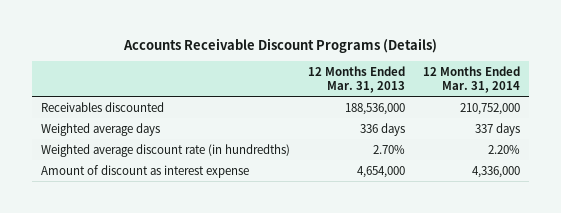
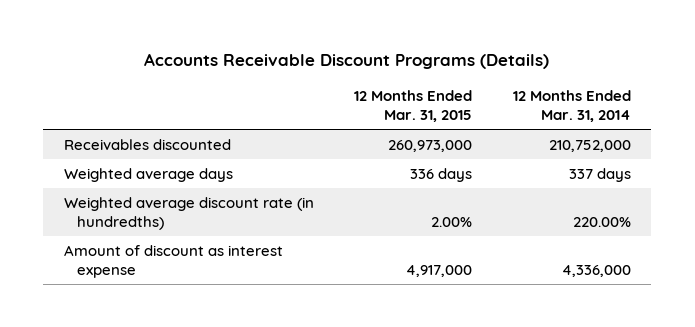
[308,66,406,93] 12 Months Ended Mar. 31, 2013 -> none
none -> [354,89,473,122] 12 Months Ended Mar. 31, 2015
[488,144,521,154] 2.20% -> [573,216,632,227] 220.00%

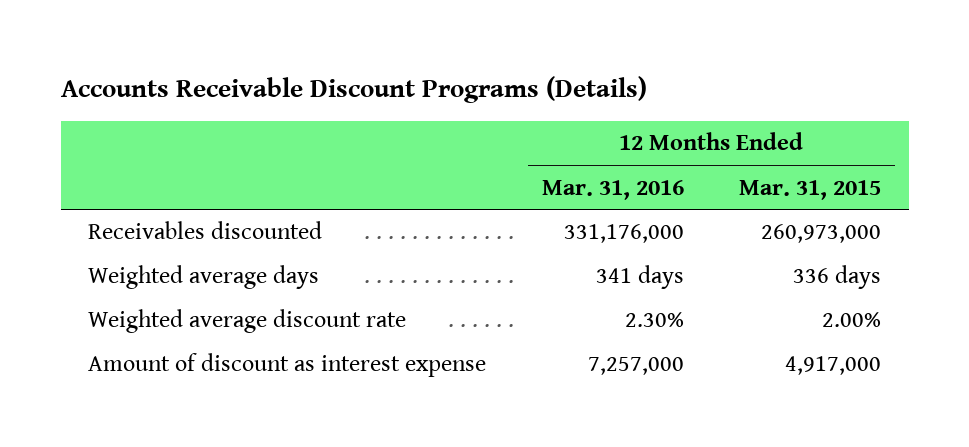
[513,89,632,122] 12 Months Ended Mar. 31, 2014 -> none
none -> [541,179,684,200] Mar. 31, 2016
[63,196,314,230] Weighted average discount rate (in hundredths) -> [88,309,407,334] Weighted average discount rate

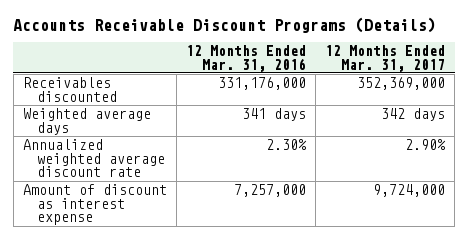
[739,179,882,200] Mar. 31, 2015 -> none
none -> [325,44,446,72] 12 Months Ended Mar. 31, 2017
[88,309,407,334] Weighted average discount rate -> [22,138,165,178] Annualized weighted average discount rate

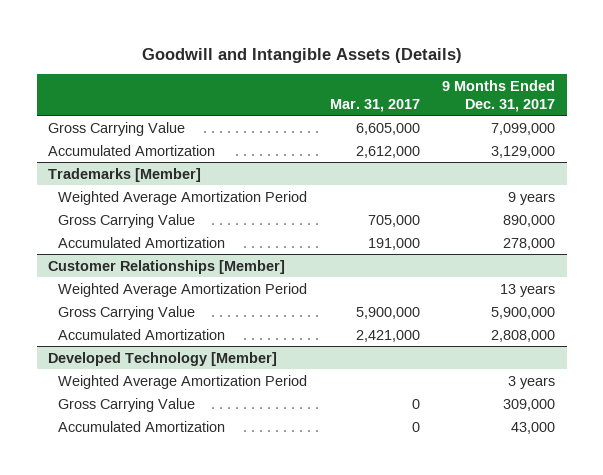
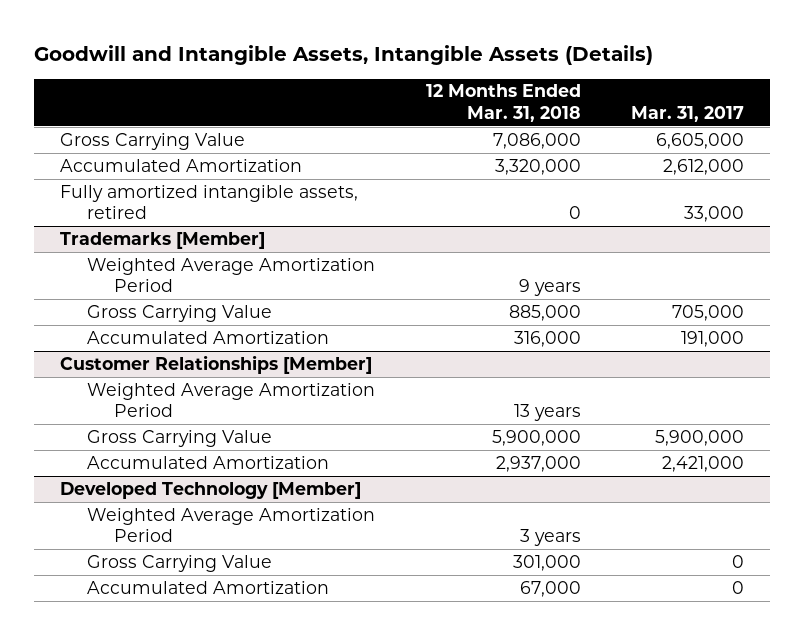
[141,47,462,63] Goodwill and Intangible Assets (Details) -> [34,45,654,66] Goodwill and Intangible Assets, Intangible Assets (Details)
[442,79,556,112] 9 Months Ended Dec. 31, 2017 -> none
none -> [425,84,581,122] 12 Months Ended Mar. 31, 2018
none -> [59,184,358,220] Fully amortized intangible assets, retired

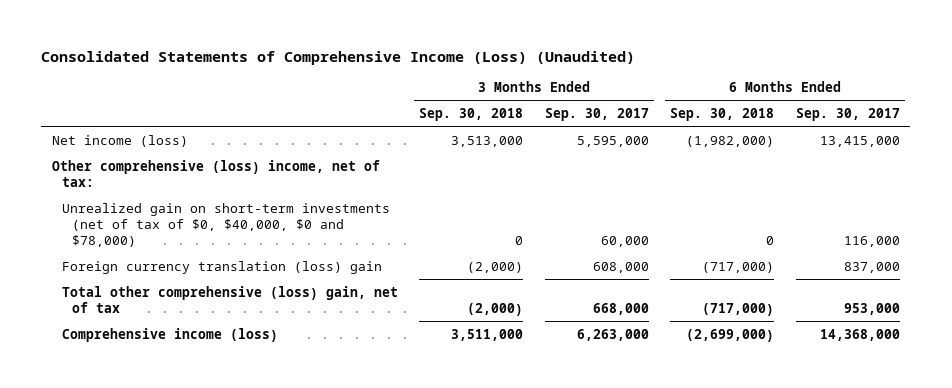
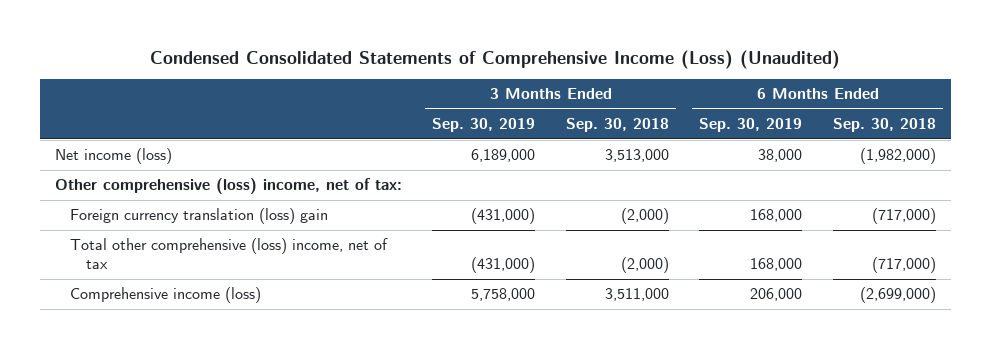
[41,50,636,65] Consolidated Statements of Comprehensive Income (Loss) (Unaudited) -> [150,49,841,69] Condensed Consolidated Statements of Comprehensive Income (Loss) (Unaudited)
[544,108,649,122] Sep. 30, 2017 -> none
[795,108,900,122] Sep. 30, 2017 -> none
none -> [432,118,536,133] Sep. 30, 2019
none -> [699,118,803,133] Sep. 30, 2019
[62,202,391,247] Unrealized gain on short-term investments (net of tax of $0, $40,000, $0 and $78,000) -> none
[62,285,399,313] Total other comprehensive (loss) gain, net of tax -> [70,238,389,269] Total other comprehensive (loss) income, net of tax

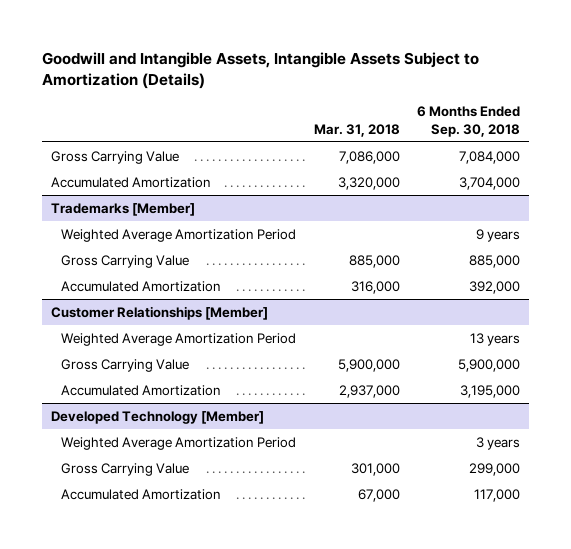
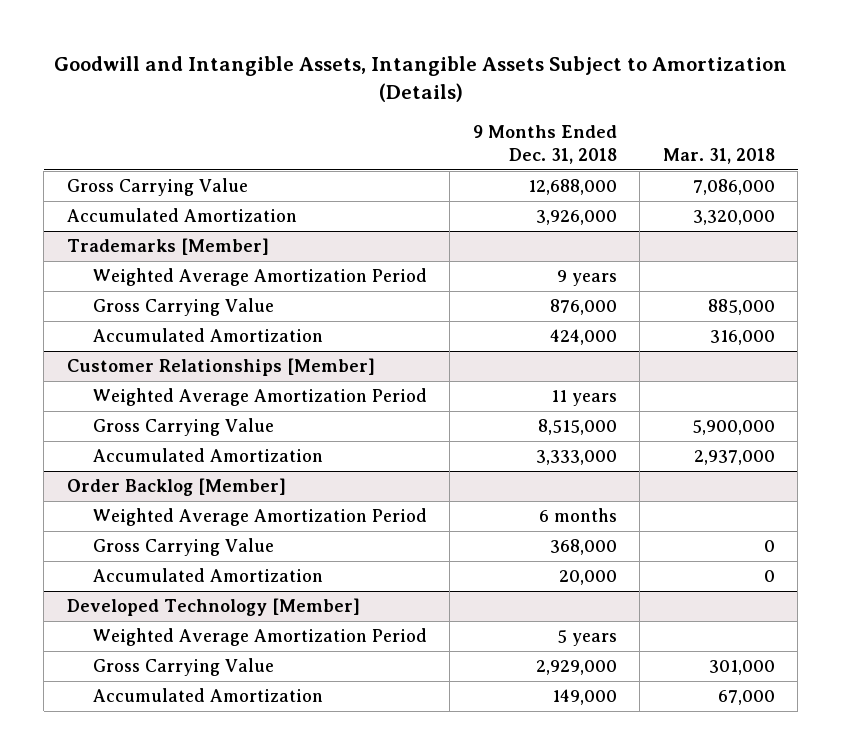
[417,106,521,137] 6 Months Ended Sep. 30, 2018 -> none
none -> [472,125,617,164] 9 Months Ended Dec. 31, 2018
none -> [66,478,286,497] Order Backlog [Member]
none -> [92,508,427,527] Weighted Average Amortization Period
none -> [92,538,274,557] Gross Carrying Value
none -> [92,568,323,583] Accumulated Amortization

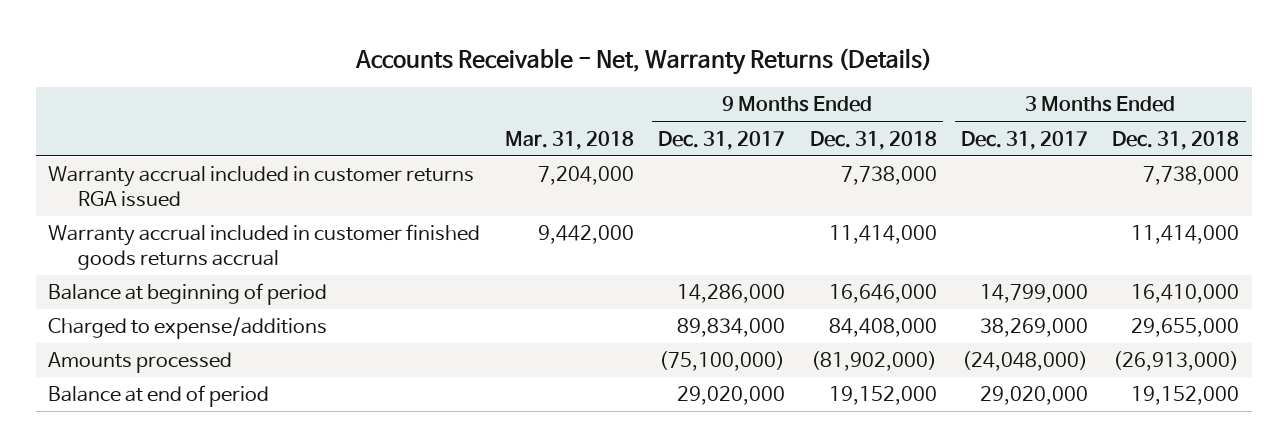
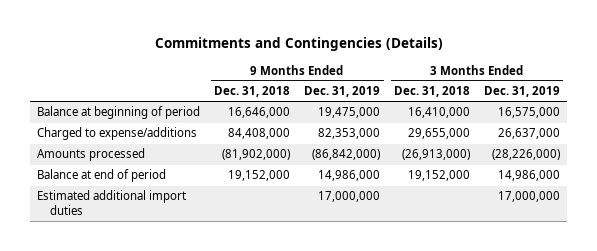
[354,48,932,76] Accounts Receivable - Net, Warranty Returns (Details) -> [154,37,443,52] Commitments and Contingencies (Details)
[504,130,634,150] Mar. 31, 2018 -> none
[658,130,786,150] Dec. 31, 2017 -> none
[961,130,1089,150] Dec. 31, 2017 -> none
none -> [304,86,381,98] Dec. 31, 2019
none -> [484,86,561,98] Dec. 31, 2019
[48,166,475,207] Warranty accrual included in customer returns RGA issued -> none
[48,224,481,270] Warranty accrual included in customer finished goods returns accrual -> none
none -> [37,190,187,216] Estimated additional import duties

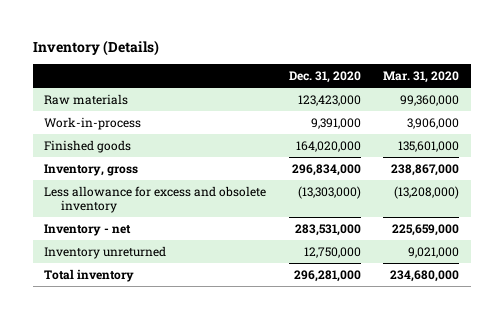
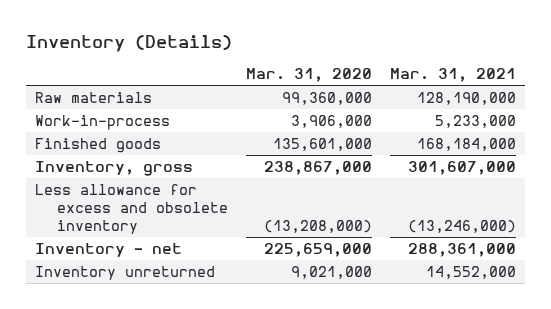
[288,71,361,84] Dec. 31, 2020 -> none
none -> [390,68,517,83] Mar. 31, 2021
[44,269,135,283] Total inventory -> none

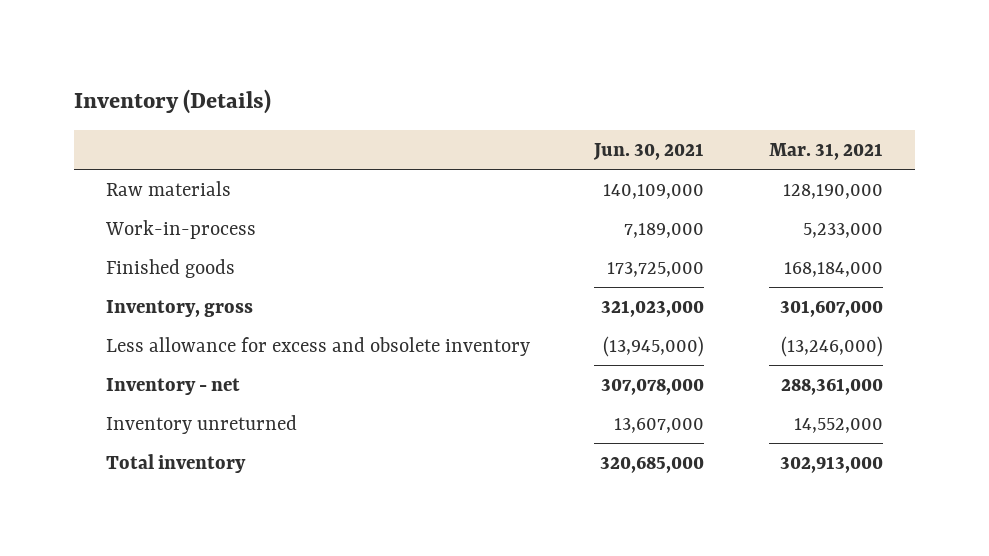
[246,68,373,83] Mar. 31, 2020 -> none
none -> [593,143,705,161] Jun. 30, 2021
none -> [106,454,247,474] Total inventory

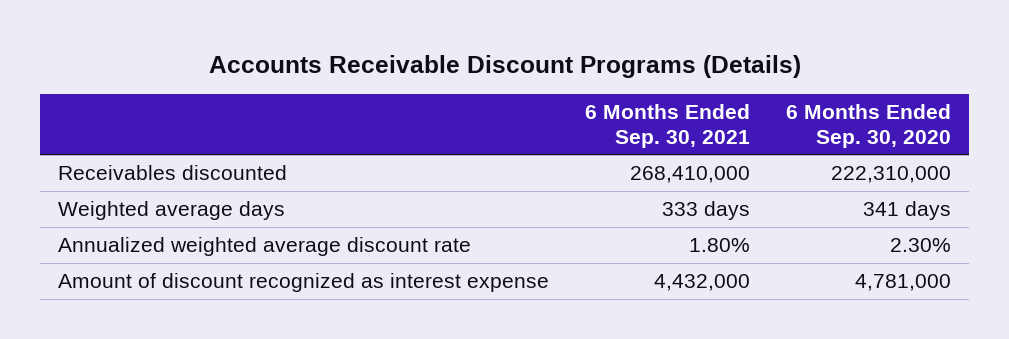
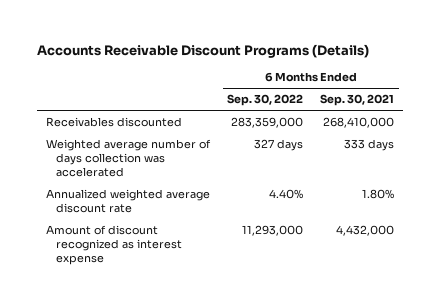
[786,104,952,148] 6 Months Ended Sep. 30, 2020 -> none
none -> [227,94,304,107] Sep. 30, 2022
[58,201,286,221] Weighted average days -> [45,139,211,178] Weighted average number of days collection was accelerated

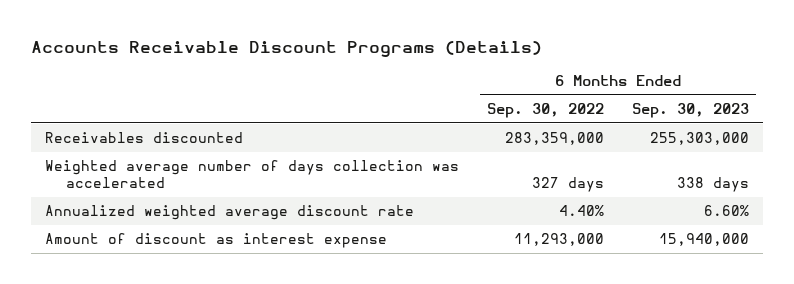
[320,94,395,107] Sep. 30, 2021 -> none
none -> [631,102,749,118] Sep. 30, 2023
[45,225,182,266] Amount of discount recognized as interest expense -> [45,233,388,249] Amount of discount as interest expense

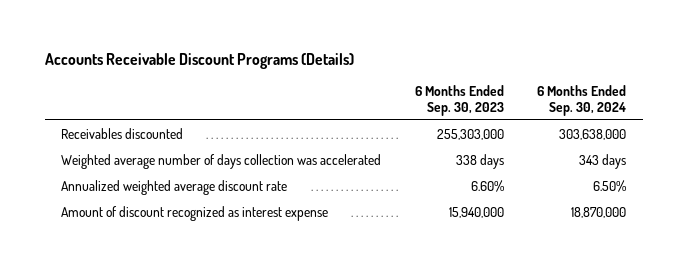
[487,102,605,118] Sep. 30, 2022 -> none
none -> [537,85,627,116] 6 Months Ended Sep. 30, 2024
[45,233,388,249] Amount of discount as interest expense -> [61,205,329,221] Amount of discount recognized as interest expense

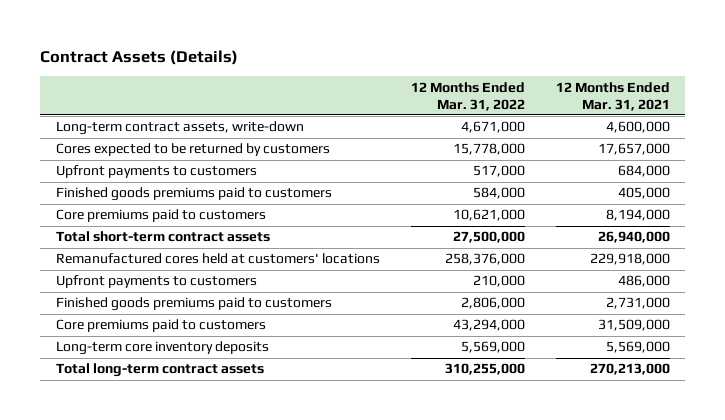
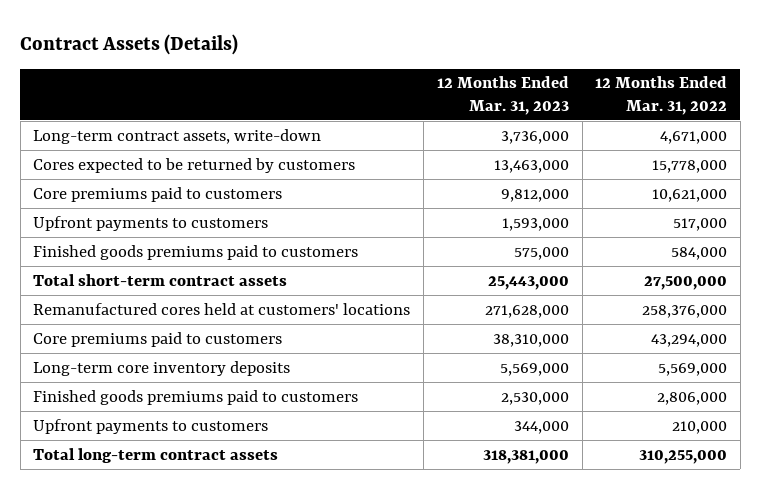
[555,81,670,111] 12 Months Ended Mar. 31, 2021 -> none
none -> [436,76,569,115] 12 Months Ended Mar. 31, 2023
[55,209,266,223] Core premiums paid to customers -> [33,186,283,202] Core premiums paid to customers
[55,297,332,312] Finished goods premiums paid to customers -> [33,389,359,405] Finished goods premiums paid to customers
[55,275,257,289] Upfront payments to customers -> [33,418,269,434] Upfront payments to customers

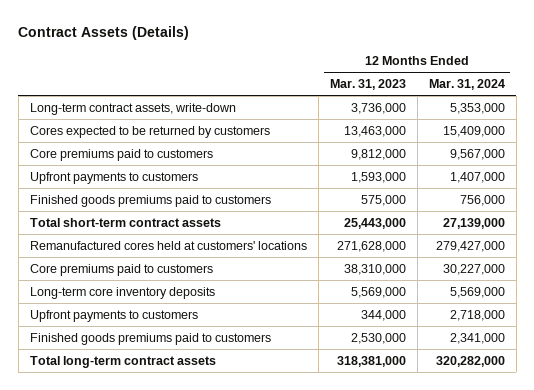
[595,76,728,115] 12 Months Ended Mar. 31, 2022 -> none
none -> [428,79,505,91] Mar. 31, 2024
[33,389,359,405] Finished goods premiums paid to customers -> [29,332,271,345] Finished goods premiums paid to customers

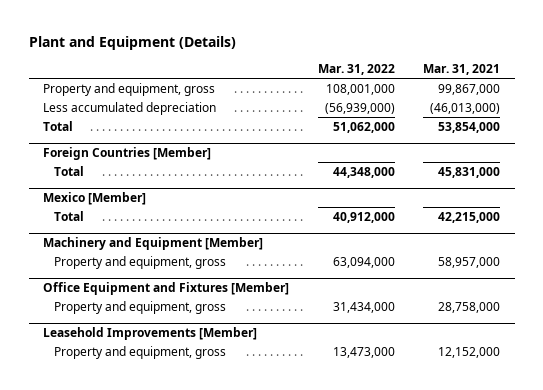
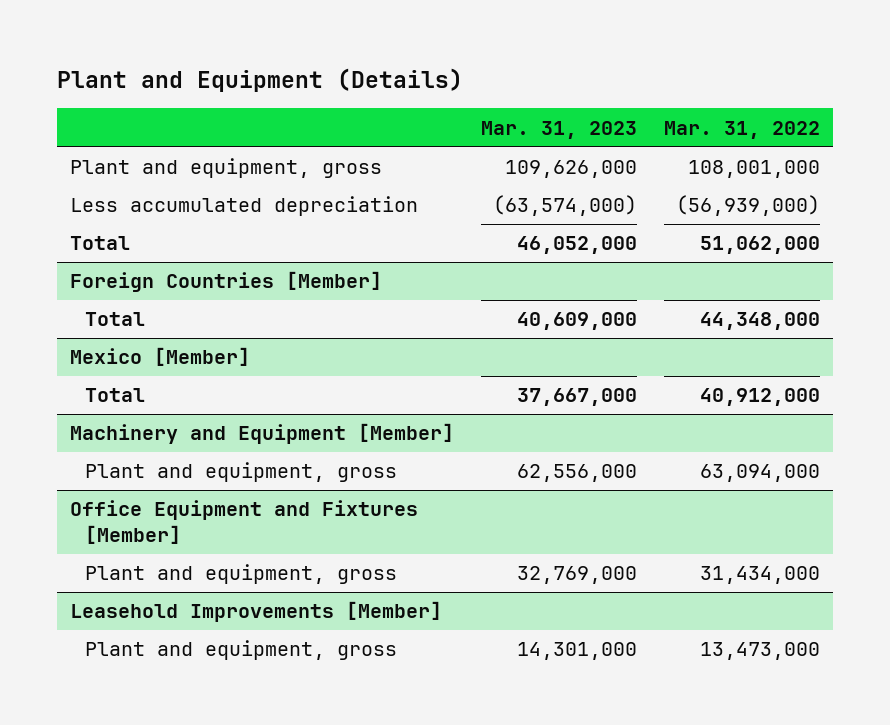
[423,64,501,76] Mar. 31, 2021 -> none
none -> [481,120,638,139] Mar. 31, 2023
[43,82,216,96] Property and equipment, gross -> [70,158,383,179] Plant and equipment, gross
[54,255,227,269] Property and equipment, gross -> [84,462,397,483] Plant and equipment, gross
[54,300,227,314] Property and equipment, gross -> [84,564,397,585] Plant and equipment, gross
[54,345,227,359] Property and equipment, gross -> [84,640,397,661] Plant and equipment, gross

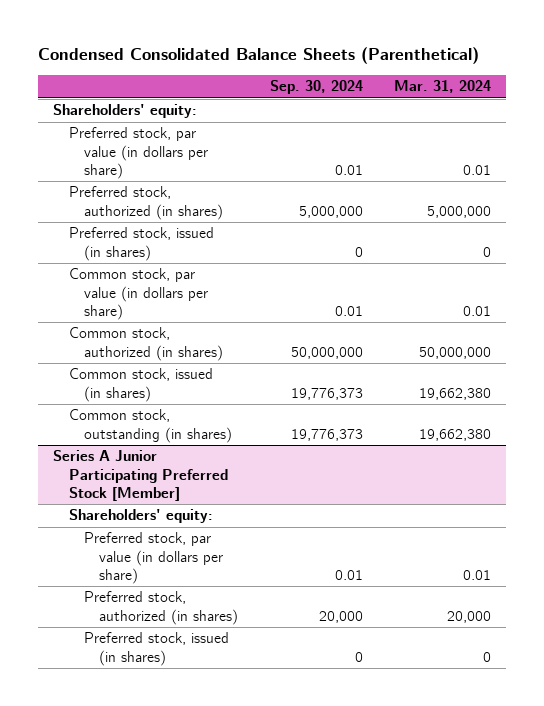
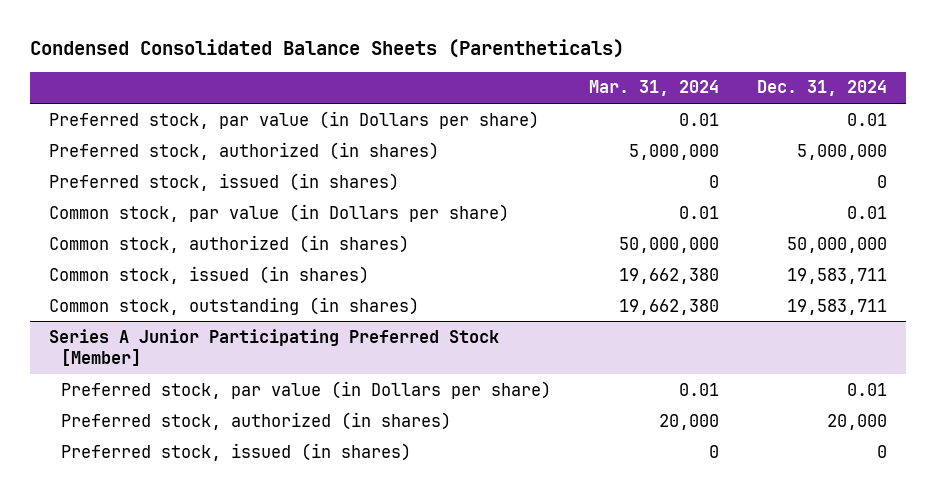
[37,47,479,65] Condensed Consolidated Balance Sheets (Parenthetical) -> [29,39,624,59] Condensed Consolidated Balance Sheets (Parentheticals)
[269,80,363,95] Sep. 30, 2024 -> none
none -> [757,80,888,97] Dec. 31, 2024
[53,104,198,119] Shareholders' equity: -> none
[68,127,208,179] Preferred stock, par value (in dollars per share) -> [48,110,539,129] Preferred stock, par value (in Dollars per share)
[68,268,208,320] Common stock, par value (in dollars per share) -> [48,203,509,222] Common stock, par value (in Dollars per share)
[68,509,213,524] Shareholders' equity: -> none
[83,532,224,584] Preferred stock, par value (in dollars per share) -> [60,380,551,399] Preferred stock, par value (in Dollars per share)

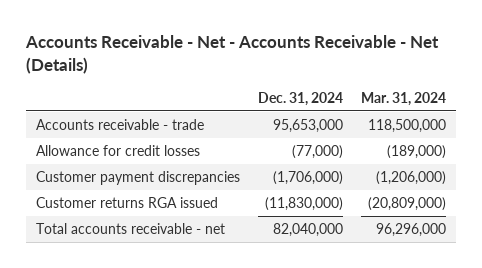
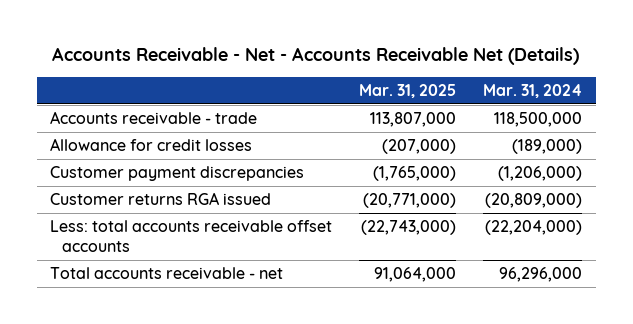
[25,35,440,74] Accounts Receivable - Net - Accounts Receivable - Net (Details) -> [52,47,580,66] Accounts Receivable - Net - Accounts Receivable Net (Details)
[257,91,343,106] Dec. 31, 2024 -> none
none -> [359,83,457,98] Mar. 31, 2025
none -> [50,219,333,252] Less: total accounts receivable offset accounts

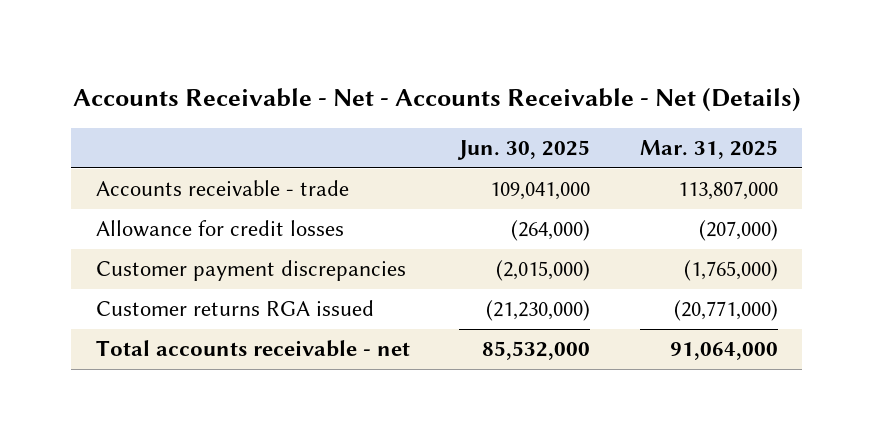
[52,47,580,66] Accounts Receivable - Net - Accounts Receivable Net (Details) -> [72,86,801,112] Accounts Receivable - Net - Accounts Receivable - Net (Details)
[483,83,583,98] Mar. 31, 2024 -> none
none -> [457,140,591,161] Jun. 30, 2025
[50,219,333,252] Less: total accounts receivable offset accounts -> none

